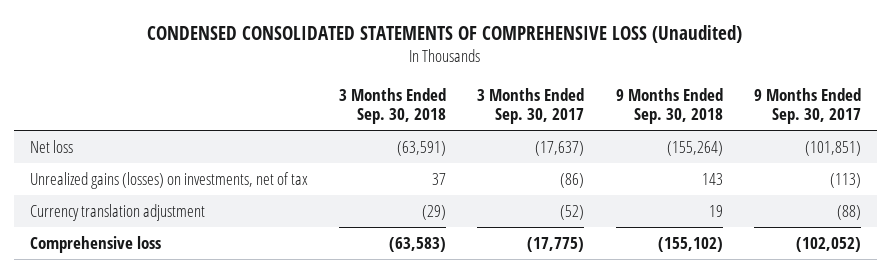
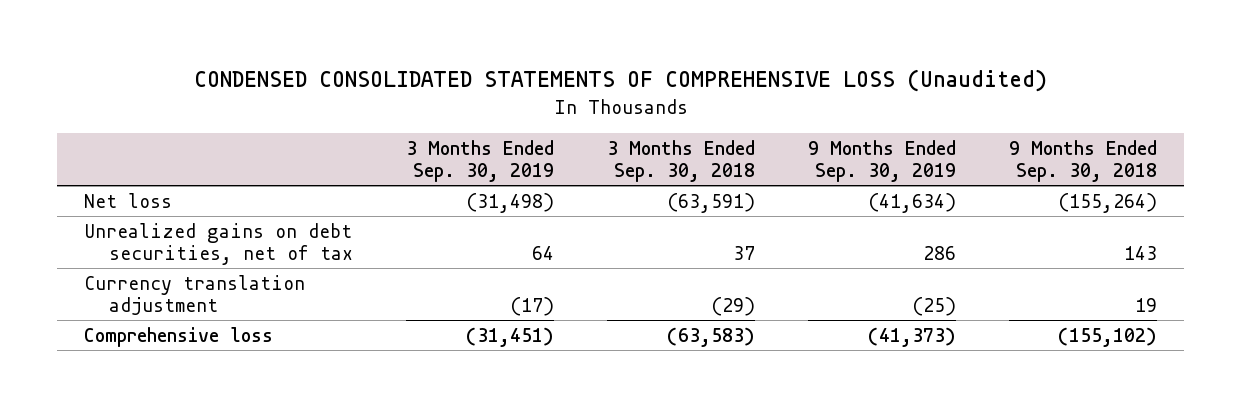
[477,87,585,125] 3 Months Ended Sep. 30, 2017 -> none
[754,87,862,125] 9 Months Ended Sep. 30, 2017 -> none
none -> [405,139,554,182] 3 Months Ended Sep. 30, 2019
none -> [807,139,956,182] 9 Months Ended Sep. 30, 2019
[29,171,308,189] Unrealized gains (losses) on investments, net of tax -> [84,222,353,266] Unrealized gains on debt securities, net of tax

